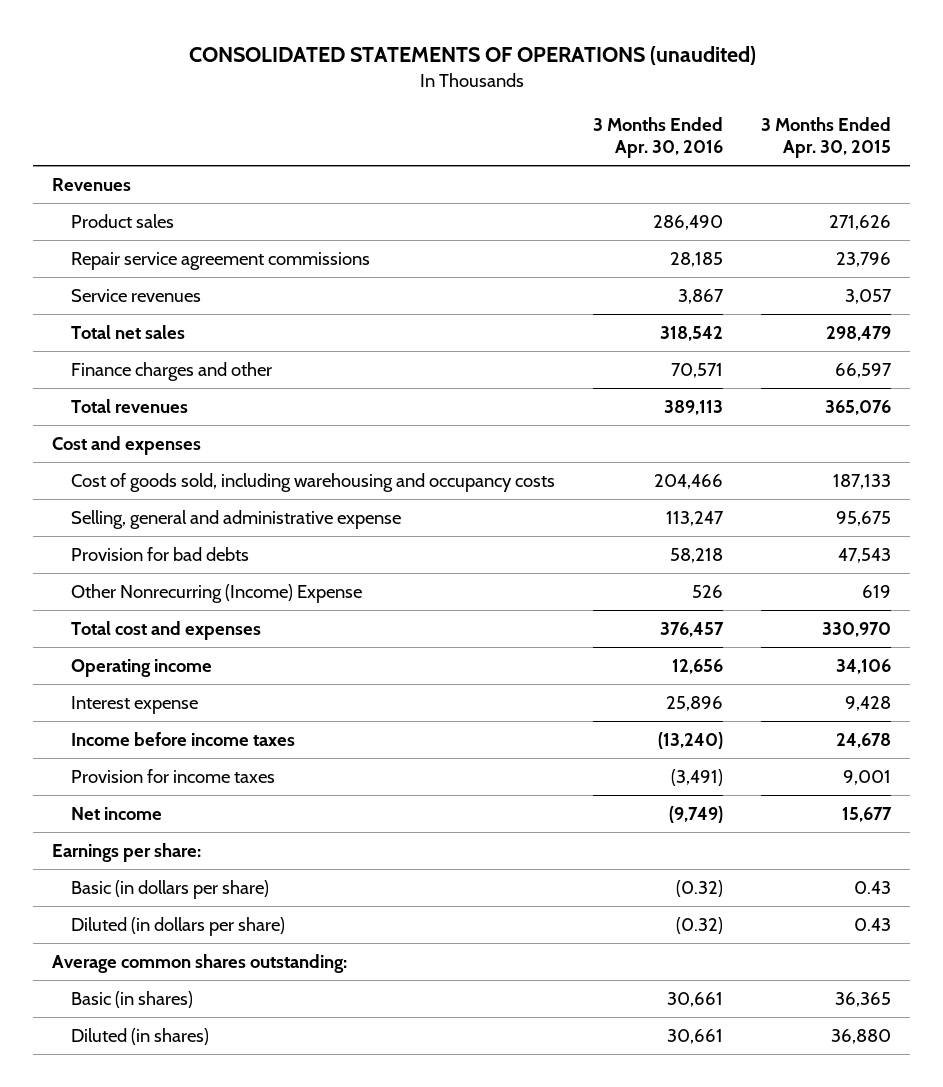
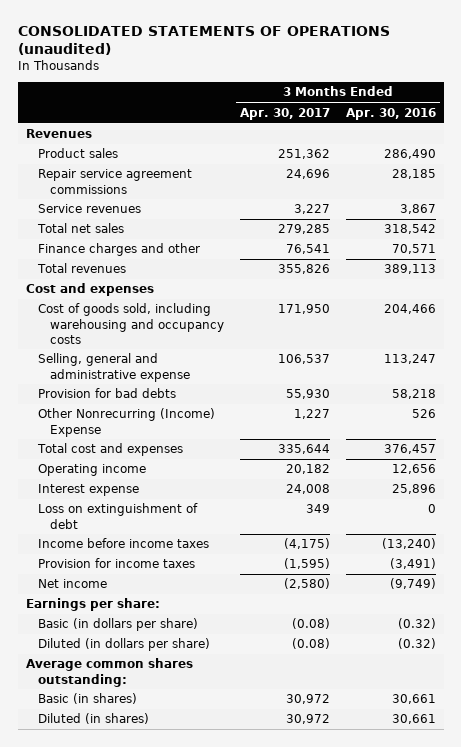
[761,116,892,159] 3 Months Ended Apr. 30, 2015 -> none
none -> [239,107,330,120] Apr. 30, 2017
none -> [37,503,198,529] Loss on extinguishment of debt

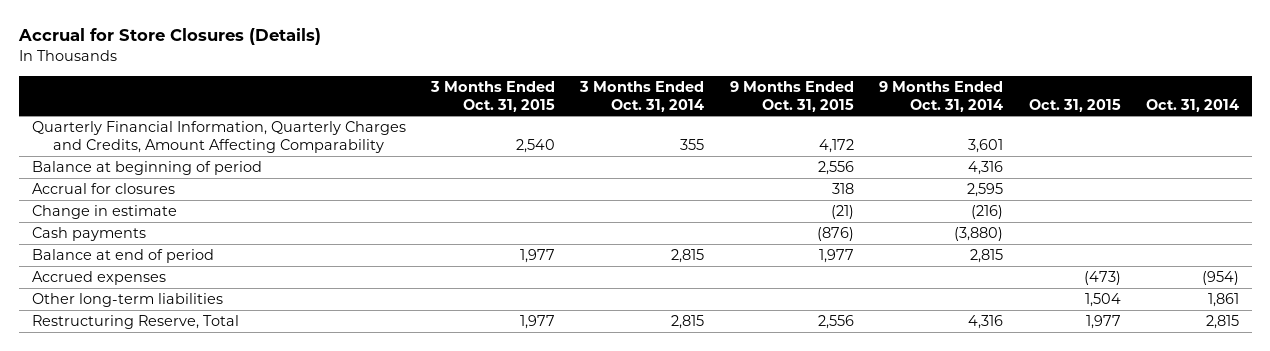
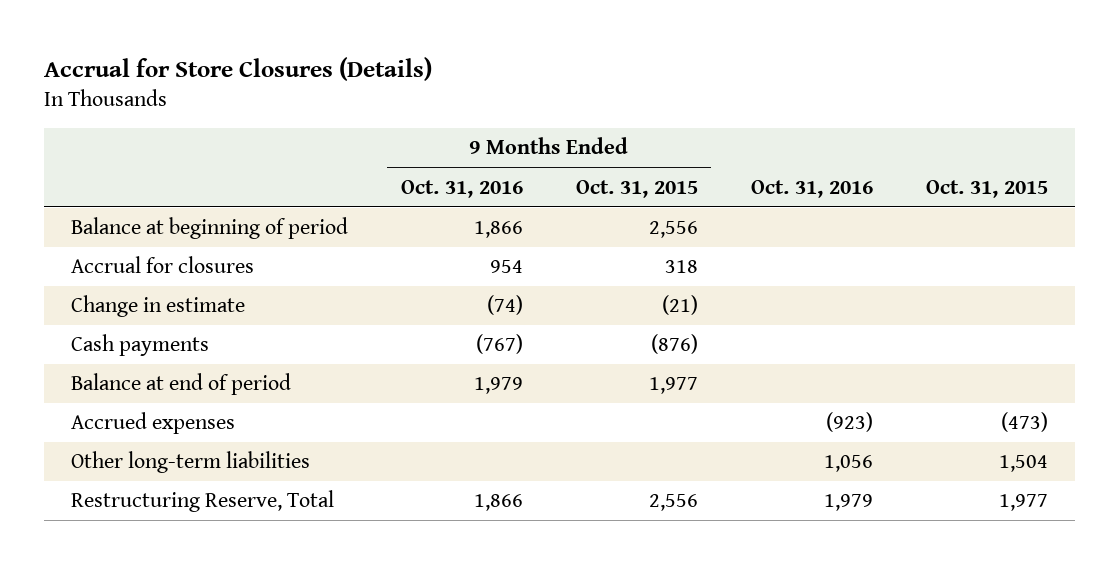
[429,80,555,112] 3 Months Ended Oct. 31, 2015 -> none
[579,80,705,112] 3 Months Ended Oct. 31, 2014 -> none
[879,80,1004,112] 9 Months Ended Oct. 31, 2014 -> none
[1145,98,1239,112] Oct. 31, 2014 -> none
none -> [400,179,523,198] Oct. 31, 2016
none -> [751,179,874,198] Oct. 31, 2016
[31,121,406,154] Quarterly Financial Information, Quarterly Charges and Credits, Amount Affecting Comparability -> none

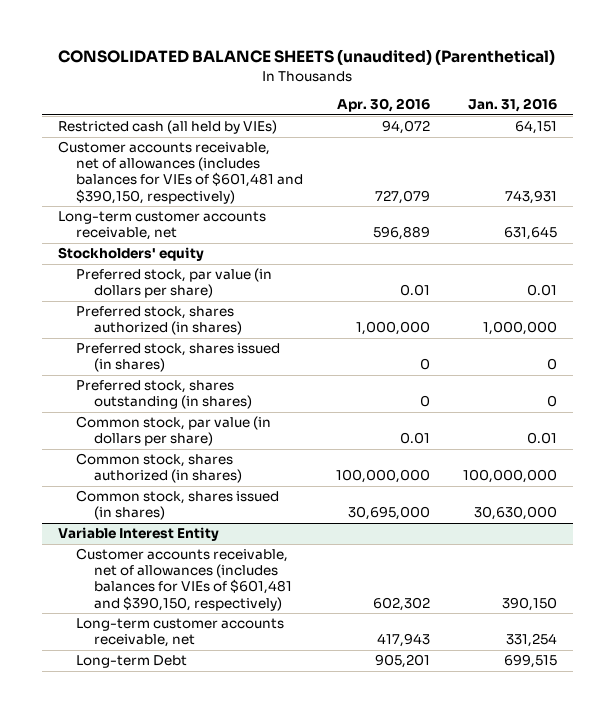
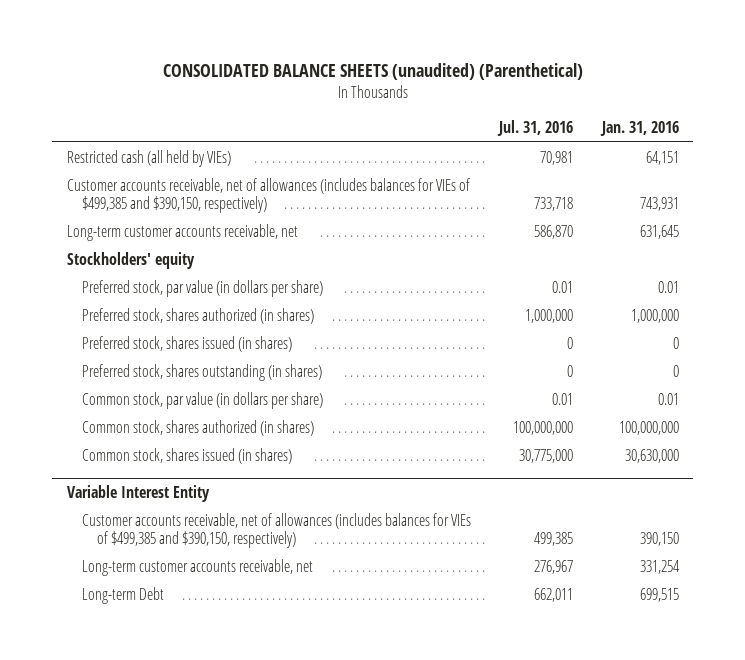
[336,98,430,113] Apr. 30, 2016 -> none
none -> [497,120,574,137] Jul. 31, 2016
[58,141,303,204] Customer accounts receivable, net of allowances (includes balances for VIEs of $601,481 and $390,150, respectively) -> [66,177,470,214] Customer accounts receivable, net of allowances (includes balances for VIEs of $499,385 and $390,150, respectively)
[75,548,292,611] Customer accounts receivable, net of allowances (includes balances for VIEs of $601,481 and $390,150, respectively) -> [81,512,471,549] Customer accounts receivable, net of allowances (includes balances for VIEs of $499,385 and $390,150, respectively)

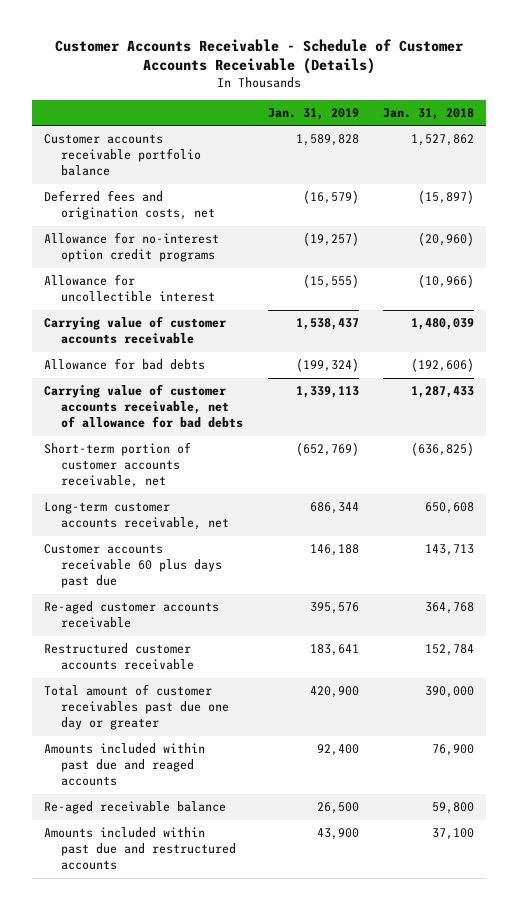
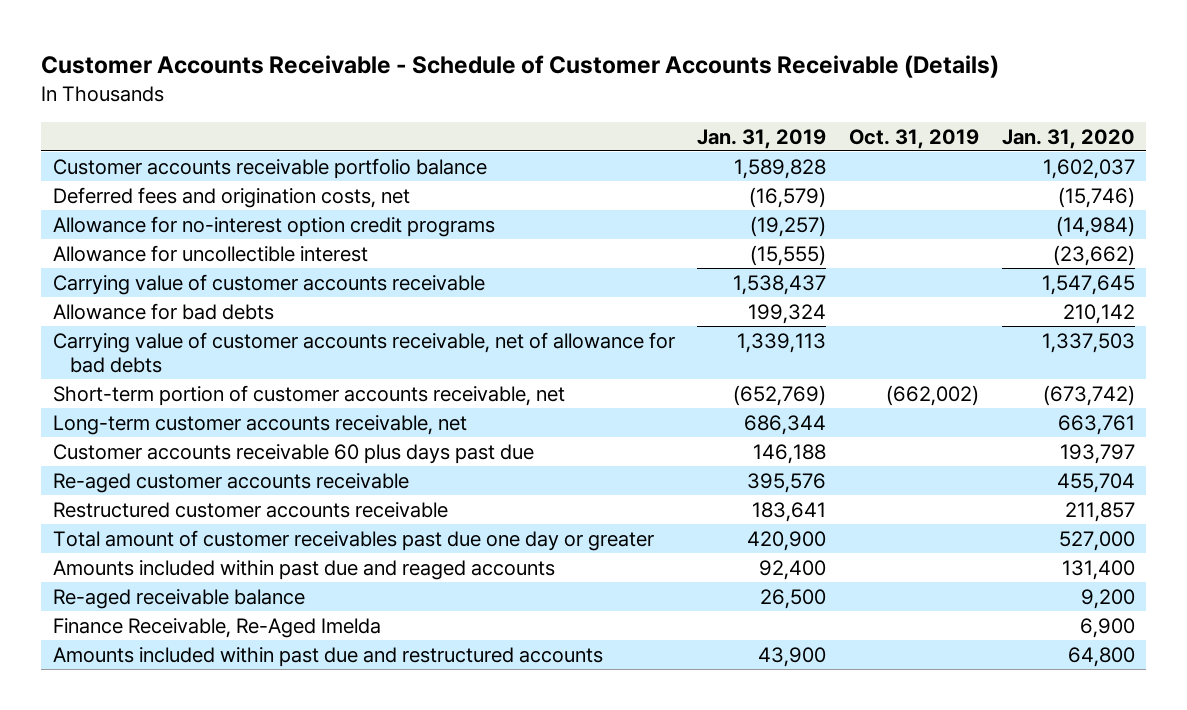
[382,107,474,120] Jan. 31, 2018 -> none
none -> [848,128,979,149] Oct. 31, 2019
none -> [1001,128,1135,149] Jan. 31, 2020
[295,358,359,373] (199,324) -> [748,303,827,324] 199,324
none -> [52,617,381,638] Finance Receivable, Re-Aged Imelda

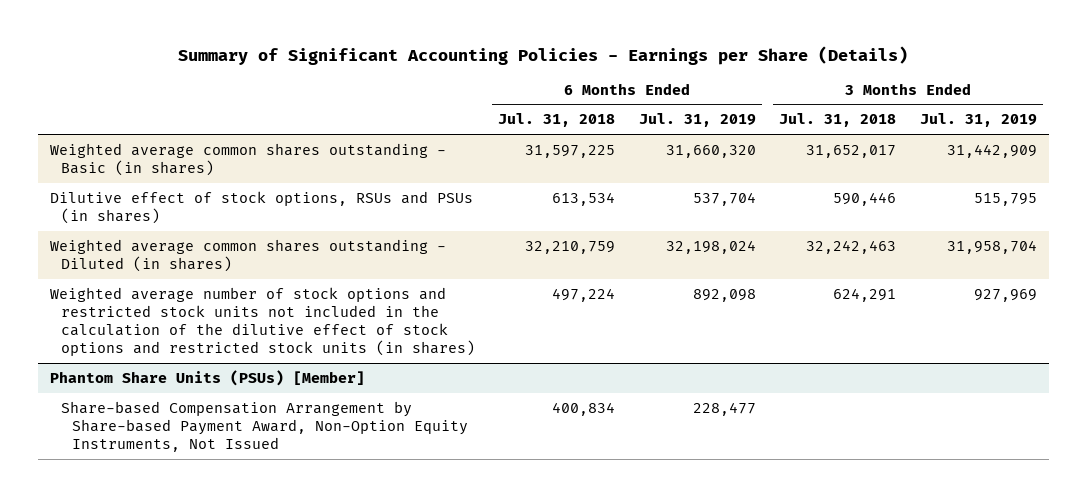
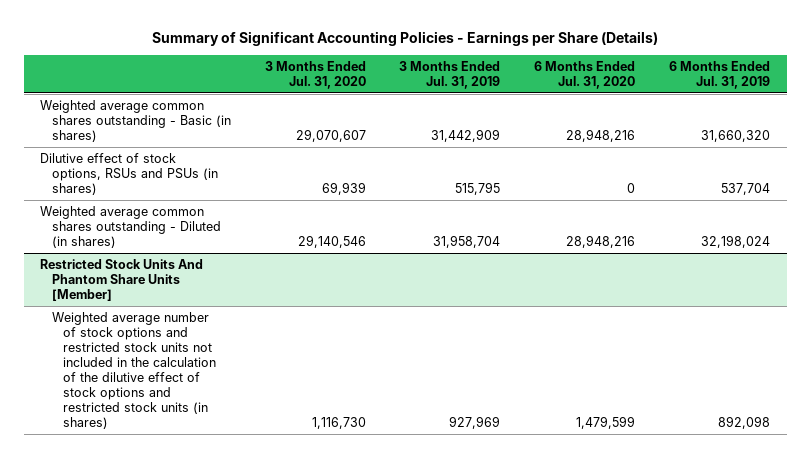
[498,113,616,128] Jul. 31, 2018 -> none
[779,113,897,128] Jul. 31, 2018 -> none
none -> [264,60,366,89] 3 Months Ended Jul. 31, 2020
none -> [534,60,636,89] 6 Months Ended Jul. 31, 2020
none -> [40,259,204,302] Restricted Stock Units And Phantom Share Units [Member]
[49,369,365,386] Phantom Share Units (PSUs) [Member] -> none
[60,400,468,453] Share-based Compensation Arrangement by Share-based Payment Award, Non-Option Equity Instruments, Not Issued -> none

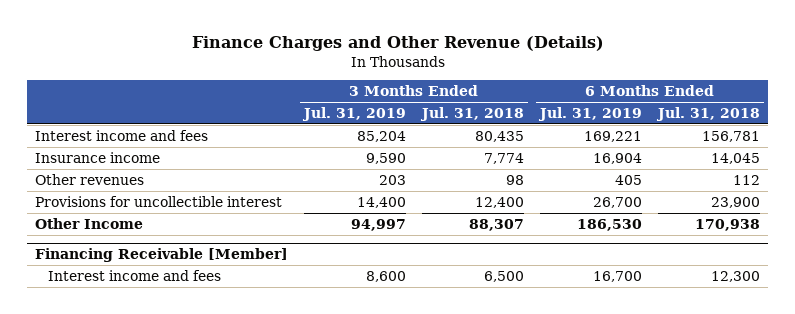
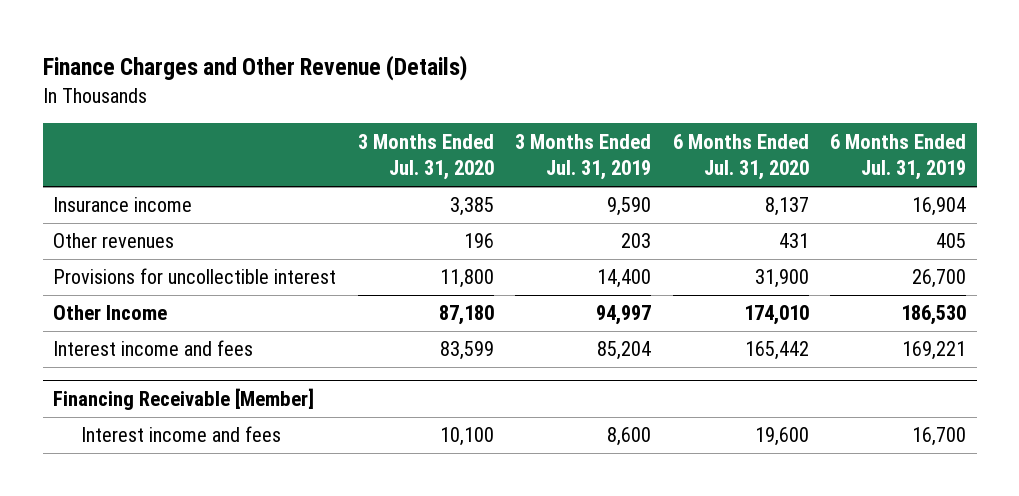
[420,106,525,121] Jul. 31, 2018 -> none
[656,106,761,121] Jul. 31, 2018 -> none
none -> [357,133,494,181] 3 Months Ended Jul. 31, 2020
none -> [672,133,809,181] 6 Months Ended Jul. 31, 2020
[35,129,209,141] Interest income and fees -> [53,340,254,357] Interest income and fees

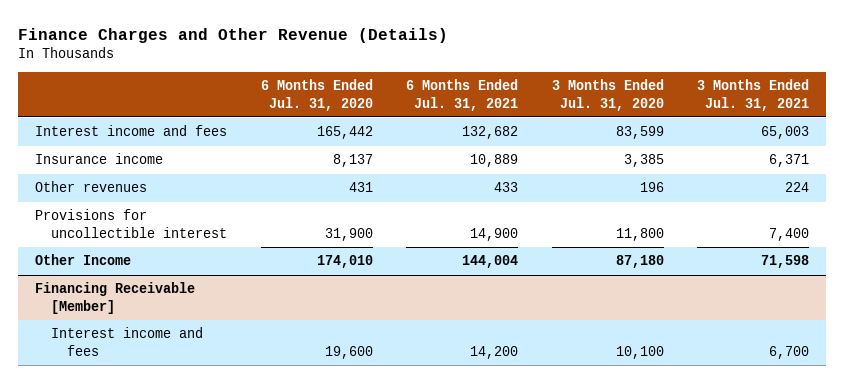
[515,133,652,181] 3 Months Ended Jul. 31, 2019 -> none
[830,133,967,181] 6 Months Ended Jul. 31, 2019 -> none
none -> [406,79,519,111] 6 Months Ended Jul. 31, 2021
none -> [696,79,809,111] 3 Months Ended Jul. 31, 2021
[53,340,254,357] Interest income and fees -> [35,125,228,137] Interest income and fees

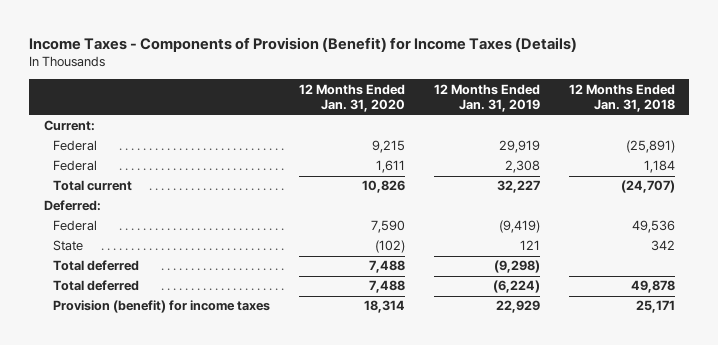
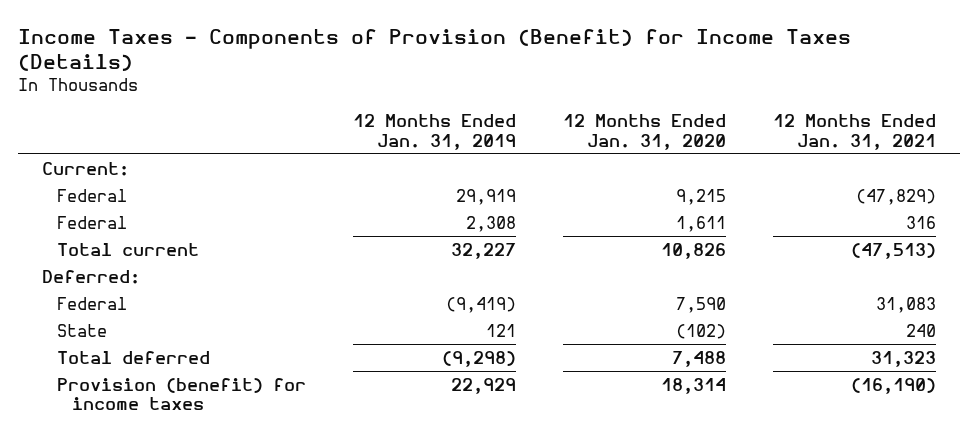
[568,83,675,113] 12 Months Ended Jan. 31, 2018 -> none
none -> [773,113,937,150] 12 Months Ended Jan. 31, 2021
[52,280,139,292] Total deferred -> none

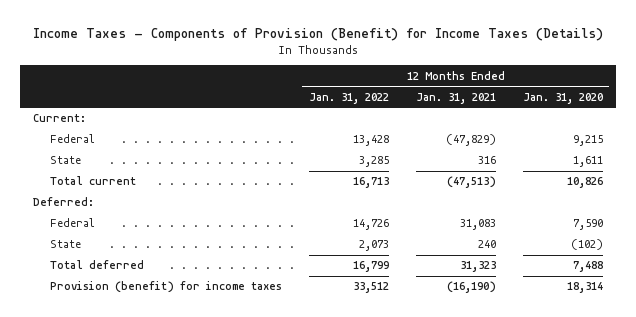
[353,113,517,150] 12 Months Ended Jan. 31, 2019 -> none
none -> [308,92,389,104] Jan. 31, 2022
[57,215,128,229] Federal -> [49,156,81,165] State

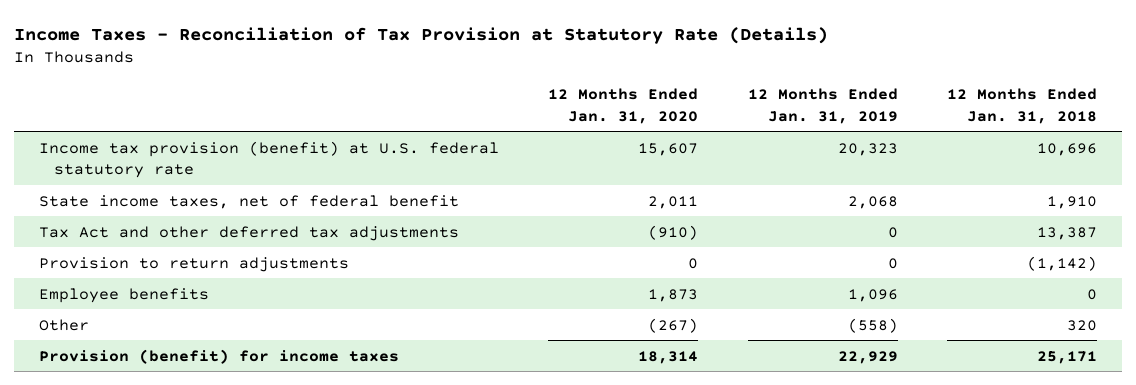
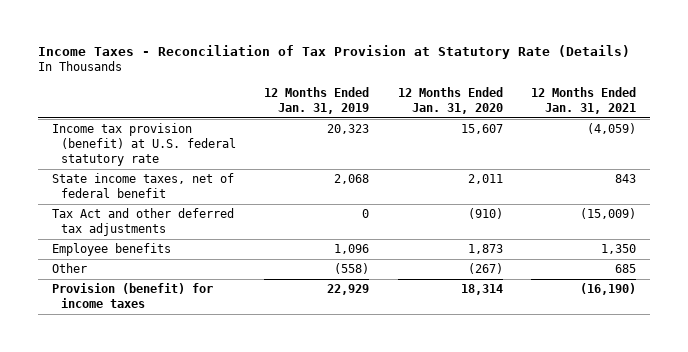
[947,88,1098,124] 12 Months Ended Jan. 31, 2018 -> none
none -> [530,87,636,114] 12 Months Ended Jan. 31, 2021
[38,256,349,272] Provision to return adjustments -> none

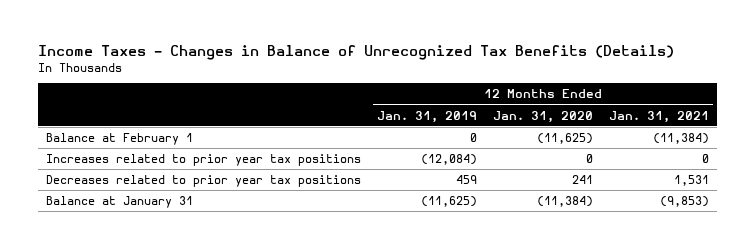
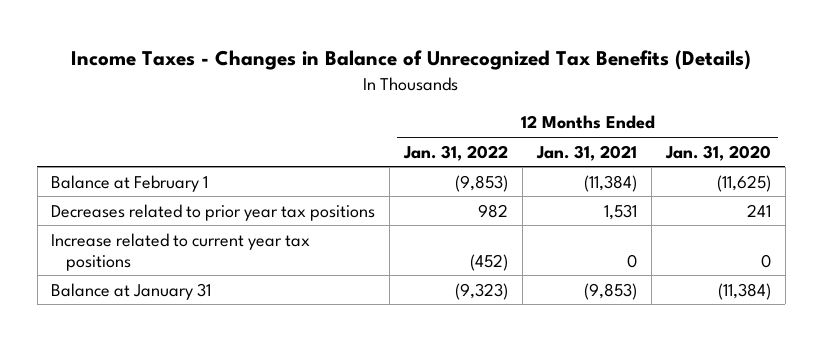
[377,110,478,123] Jan. 31, 2019 -> none
none -> [403,144,509,161] Jan. 31, 2022
[46,154,362,167] Increases related to prior year tax positions -> none
none -> [51,232,311,271] Increase related to current year tax positions

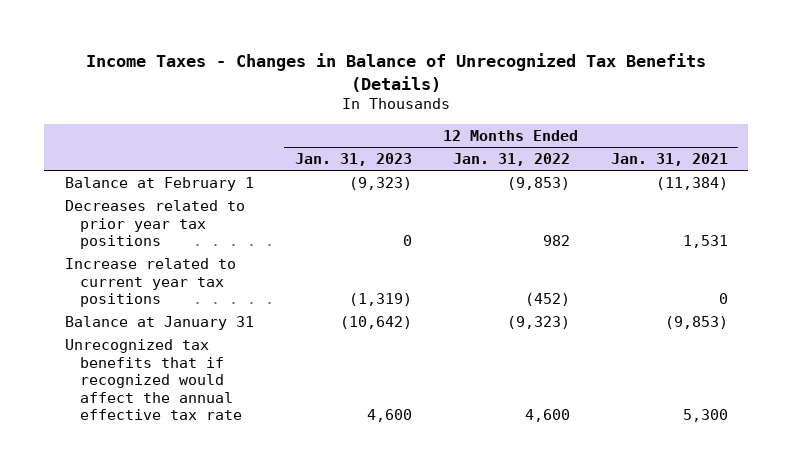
[664,144,771,161] Jan. 31, 2020 -> none
none -> [294,153,412,167] Jan. 31, 2023
none -> [64,338,243,421] Unrecognized tax benefits that if recognized would affect the annual effective tax rate

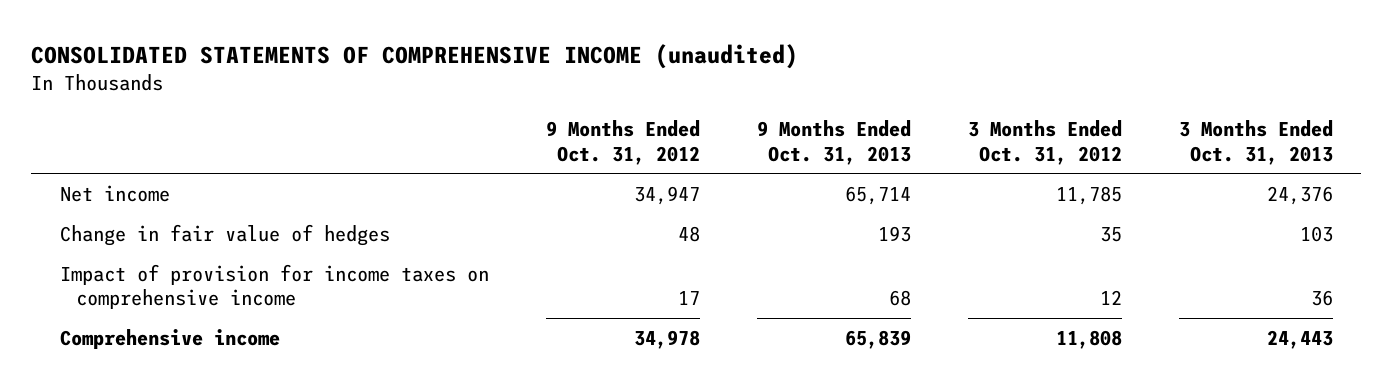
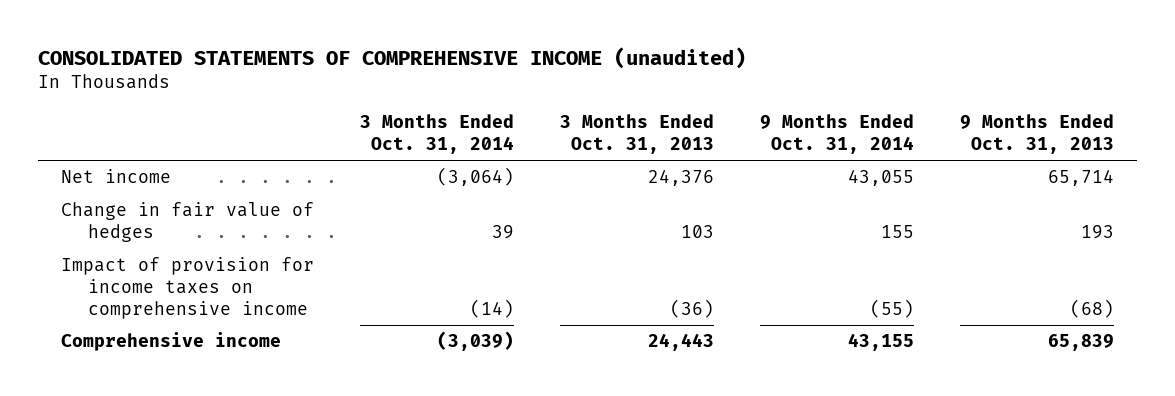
[545,120,700,165] 9 Months Ended Oct. 31, 2012 -> none
[967,120,1122,165] 3 Months Ended Oct. 31, 2012 -> none
none -> [360,113,515,154] 3 Months Ended Oct. 31, 2014
none -> [759,113,914,154] 9 Months Ended Oct. 31, 2014
[888,290,911,307] 68 -> [1069,299,1114,319] (68)
[1310,290,1333,307] 36 -> [669,299,714,319] (36)

